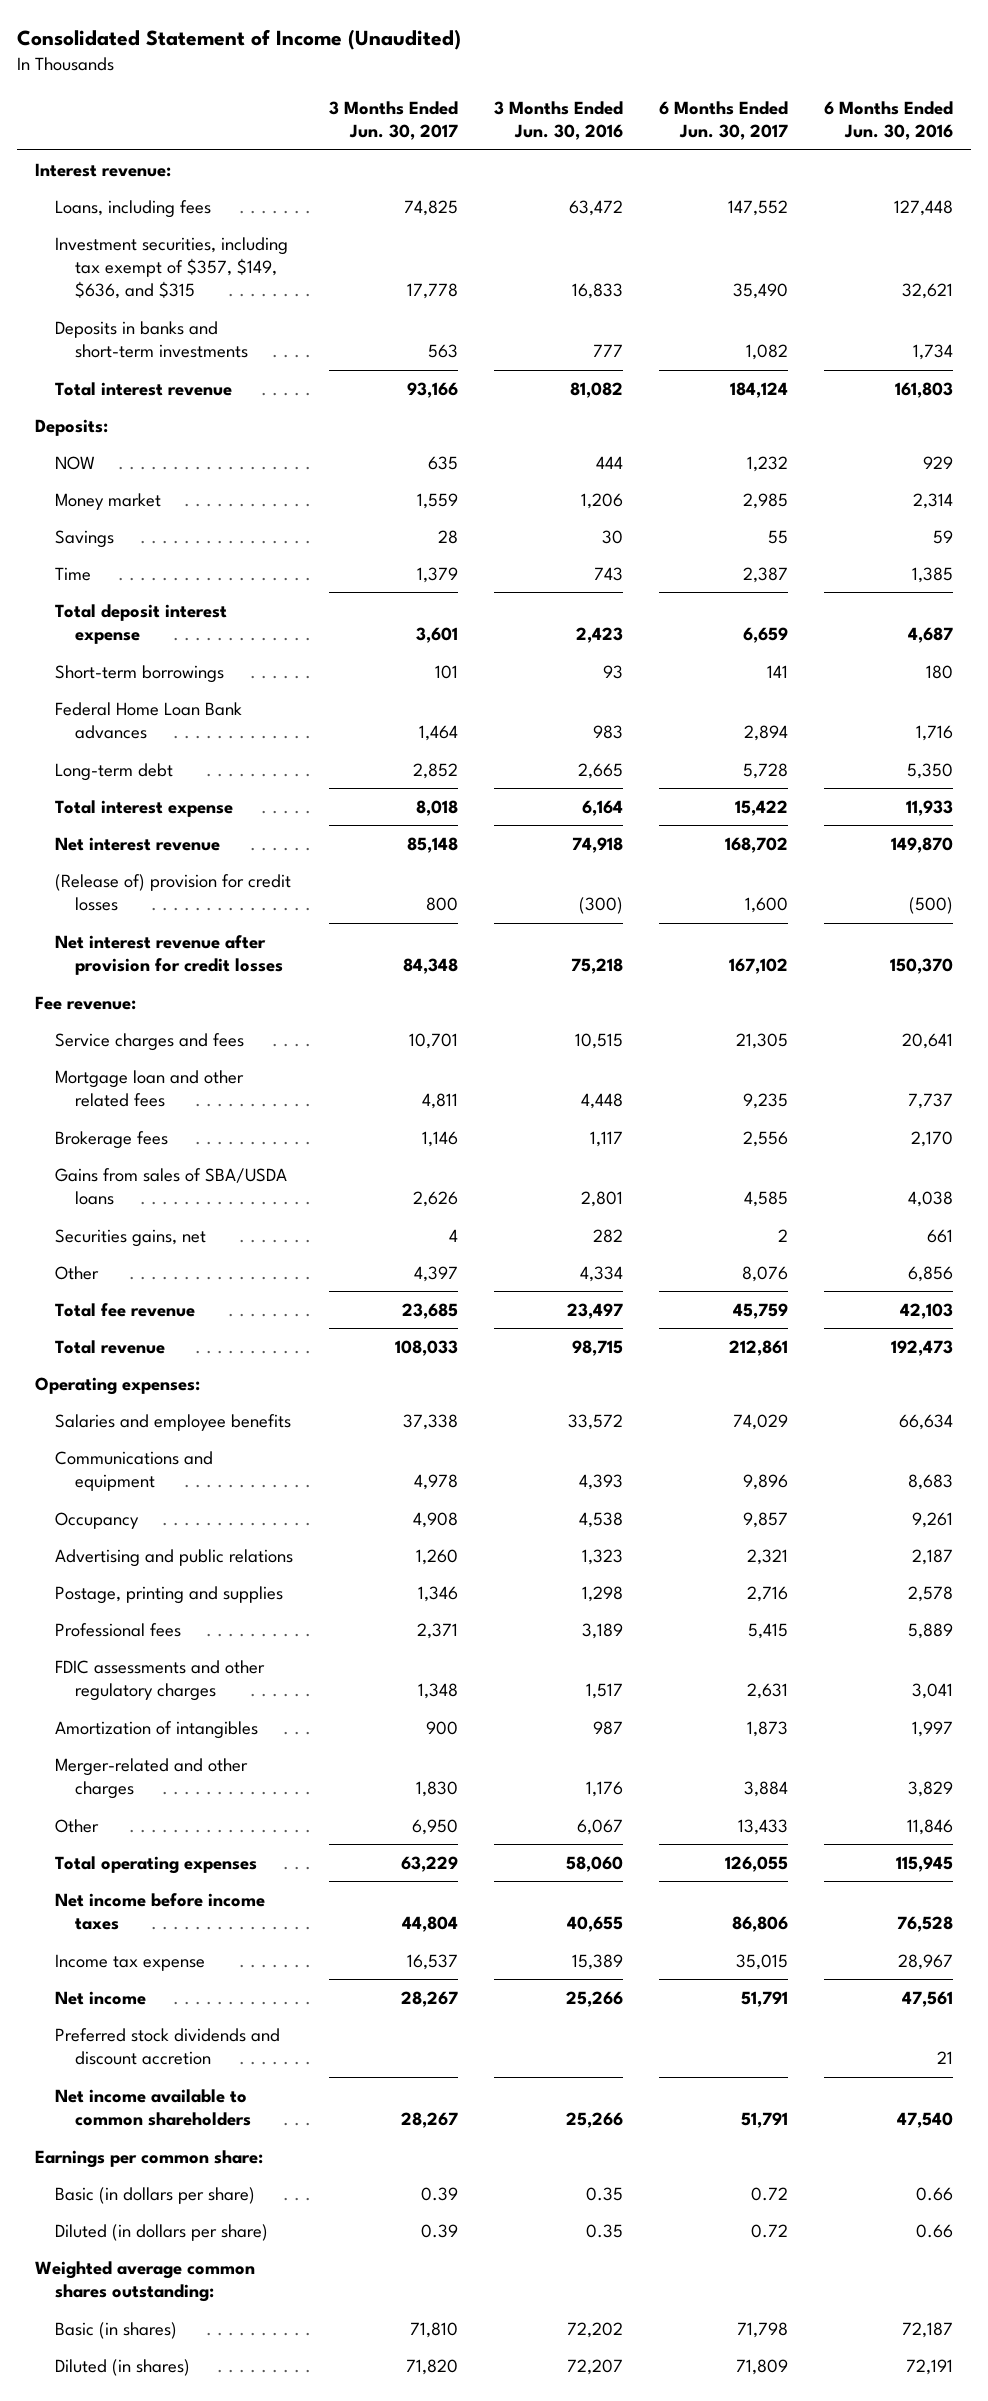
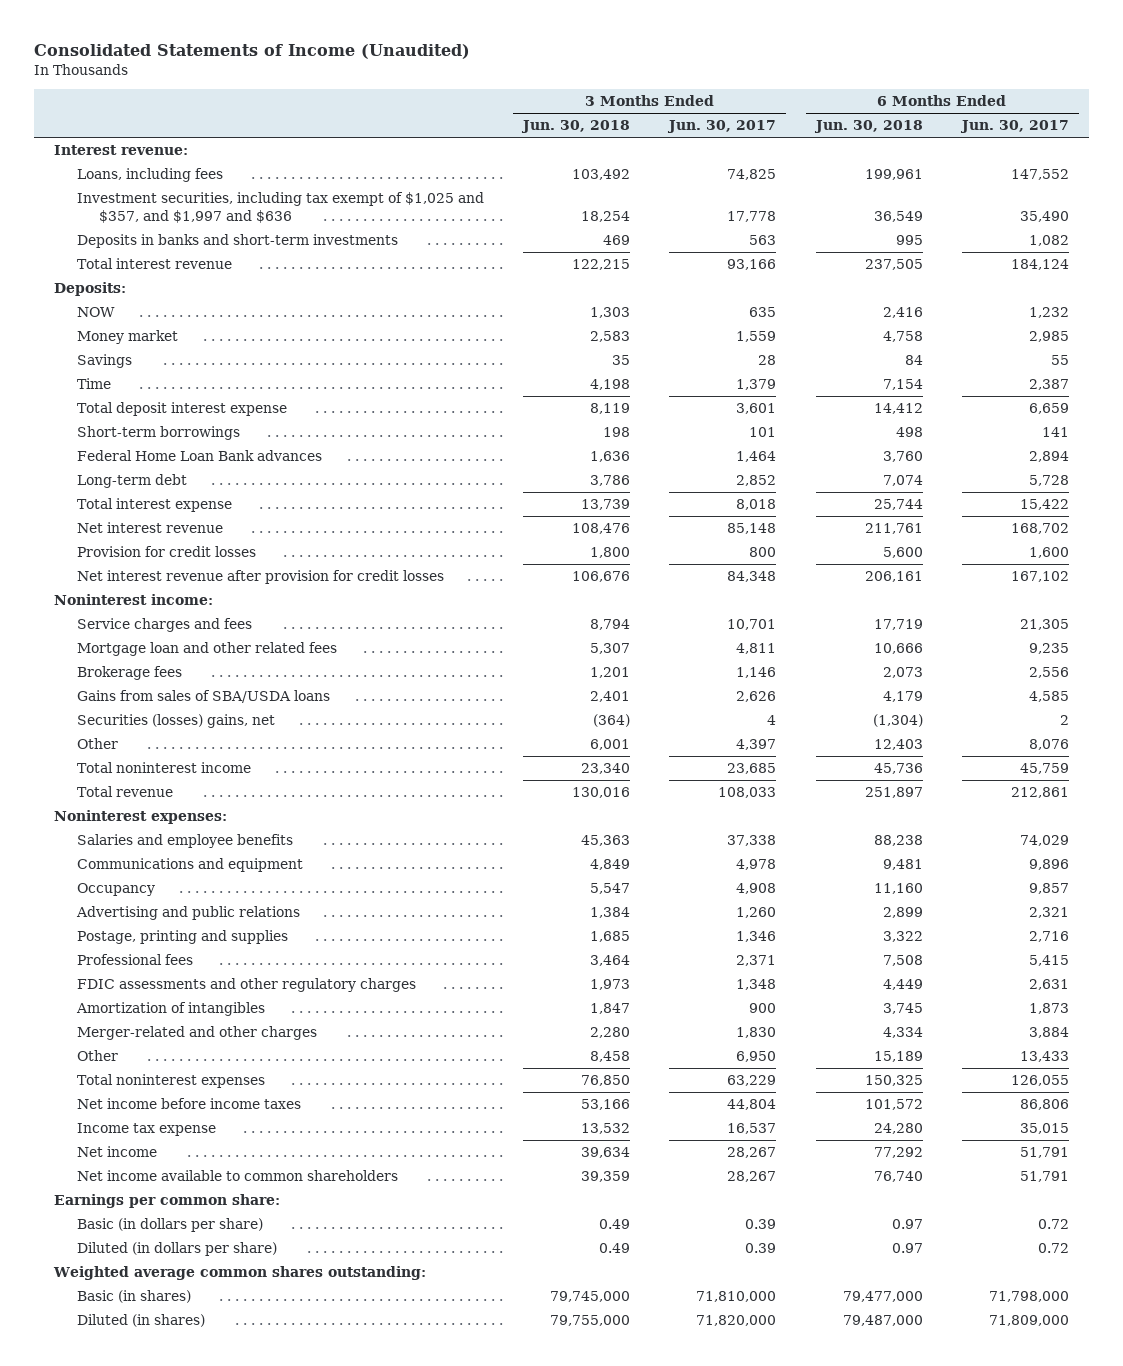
[16,29,461,51] Consolidated Statement of Income (Unaudited) -> [34,44,471,60] Consolidated Statements of Income (Unaudited)
[494,100,624,141] 3 Months Ended Jun. 30, 2016 -> none
[824,100,954,141] 6 Months Ended Jun. 30, 2016 -> none
none -> [520,120,630,134] Jun. 30, 2018
none -> [813,120,923,134] Jun. 30, 2018
[54,236,288,300] Investment securities, including tax exempt of $357, $149, $636, and $315 -> [76,192,484,224] Investment securities, including tax exempt of $1,025 and $357, and $1,997 and $636
[54,873,291,912] (Release of) provision for credit losses -> [76,546,256,558] Provision for credit losses
[34,995,136,1010] Fee revenue: -> [54,594,214,606] Noninterest income:
[54,1228,206,1247] Securities gains, net -> [76,714,275,729] Securities (losses) gains, net
[54,1302,195,1317] Total fee revenue -> [76,762,251,774] Total noninterest income
[34,1376,200,1395] Operating expenses: -> [54,810,228,825] Noninterest expenses:
[54,1855,257,1874] Total operating expenses -> [76,1074,265,1089] Total noninterest expenses
[54,2027,280,2066] Preferred stock dividends and discount accretion -> none
[409,2321,458,2338] 71,810 -> [696,1291,777,1303] 71,810,000
[737,2321,789,2338] 71,798 -> [988,1291,1069,1303] 71,798,000
[405,2358,458,2375] 71,820 -> [696,1315,777,1327] 71,820,000
[736,2358,789,2375] 71,809 -> [988,1315,1069,1327] 71,809,000

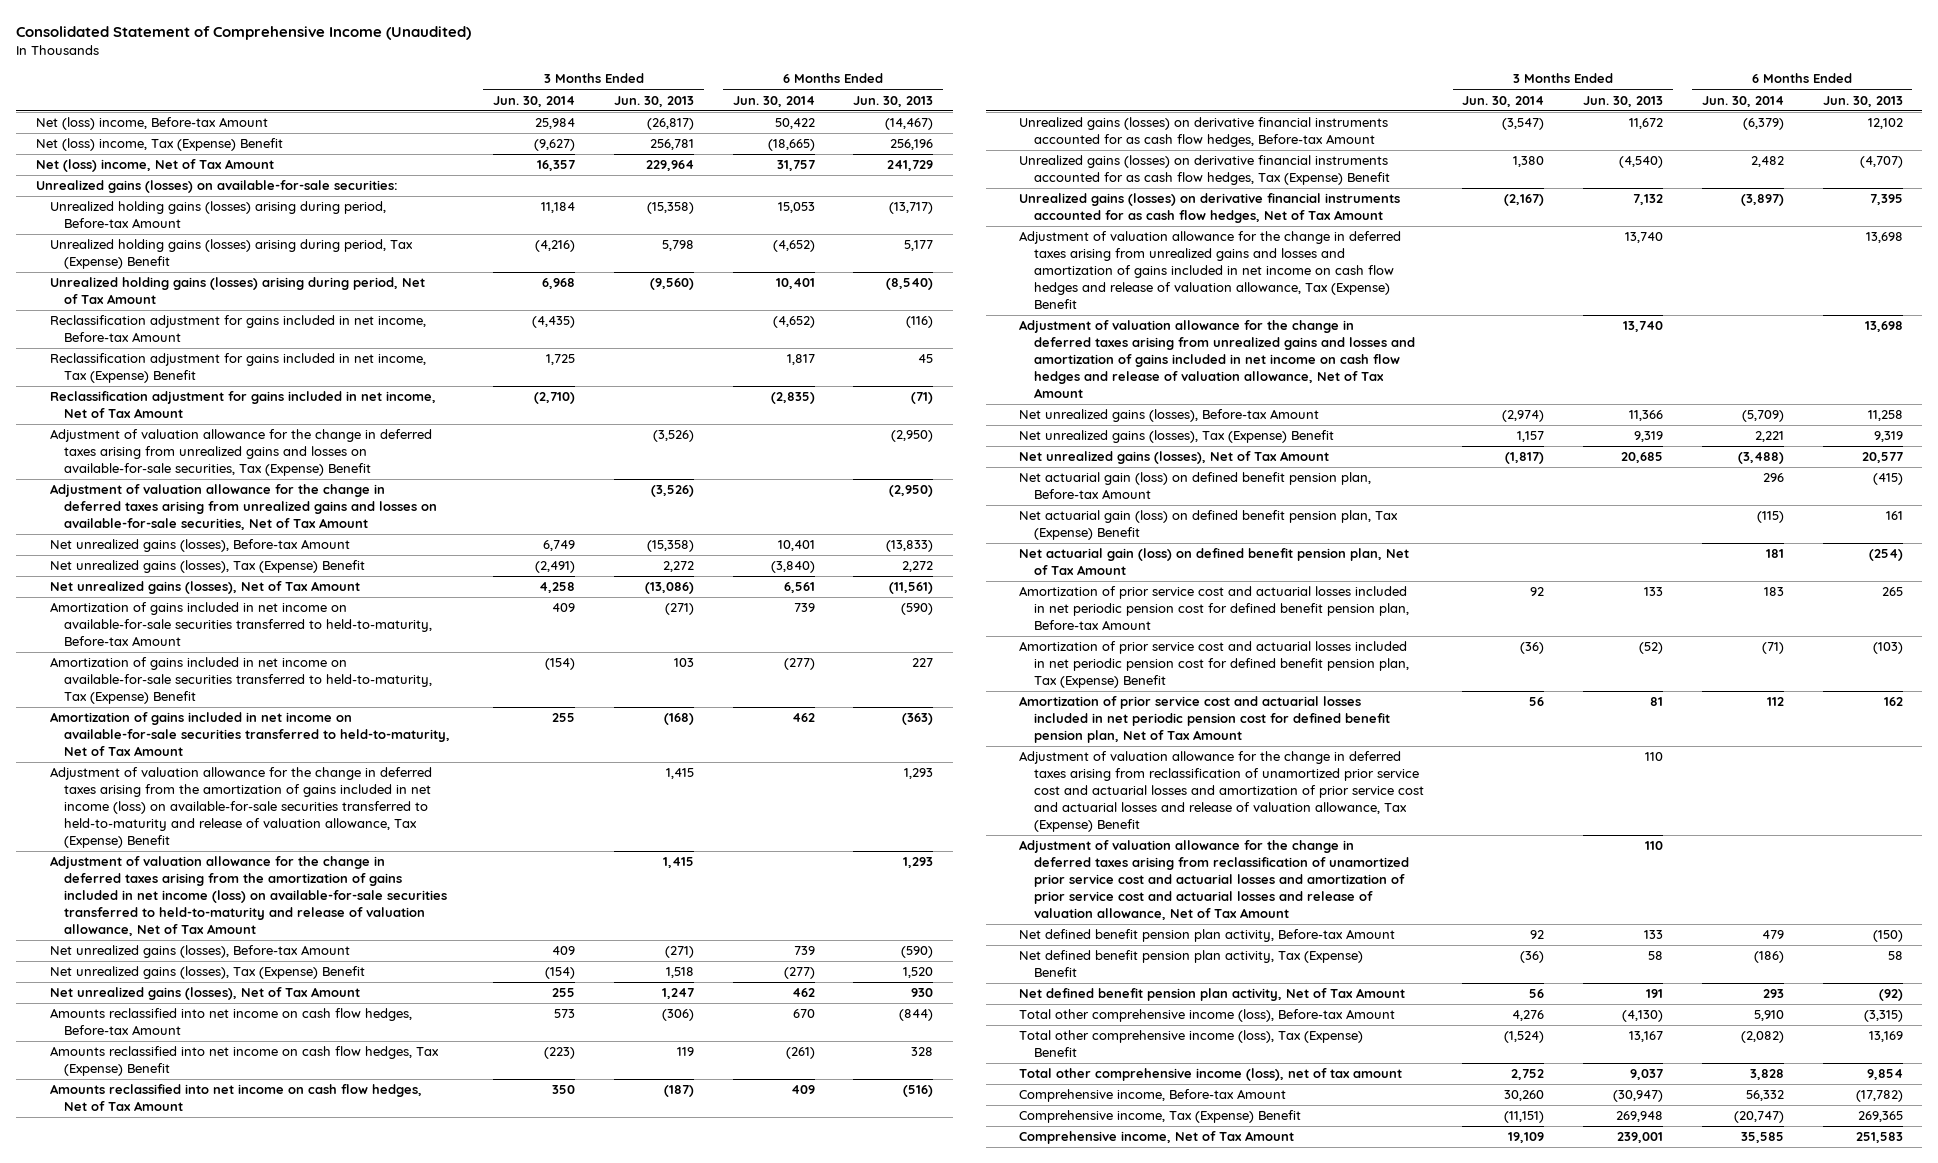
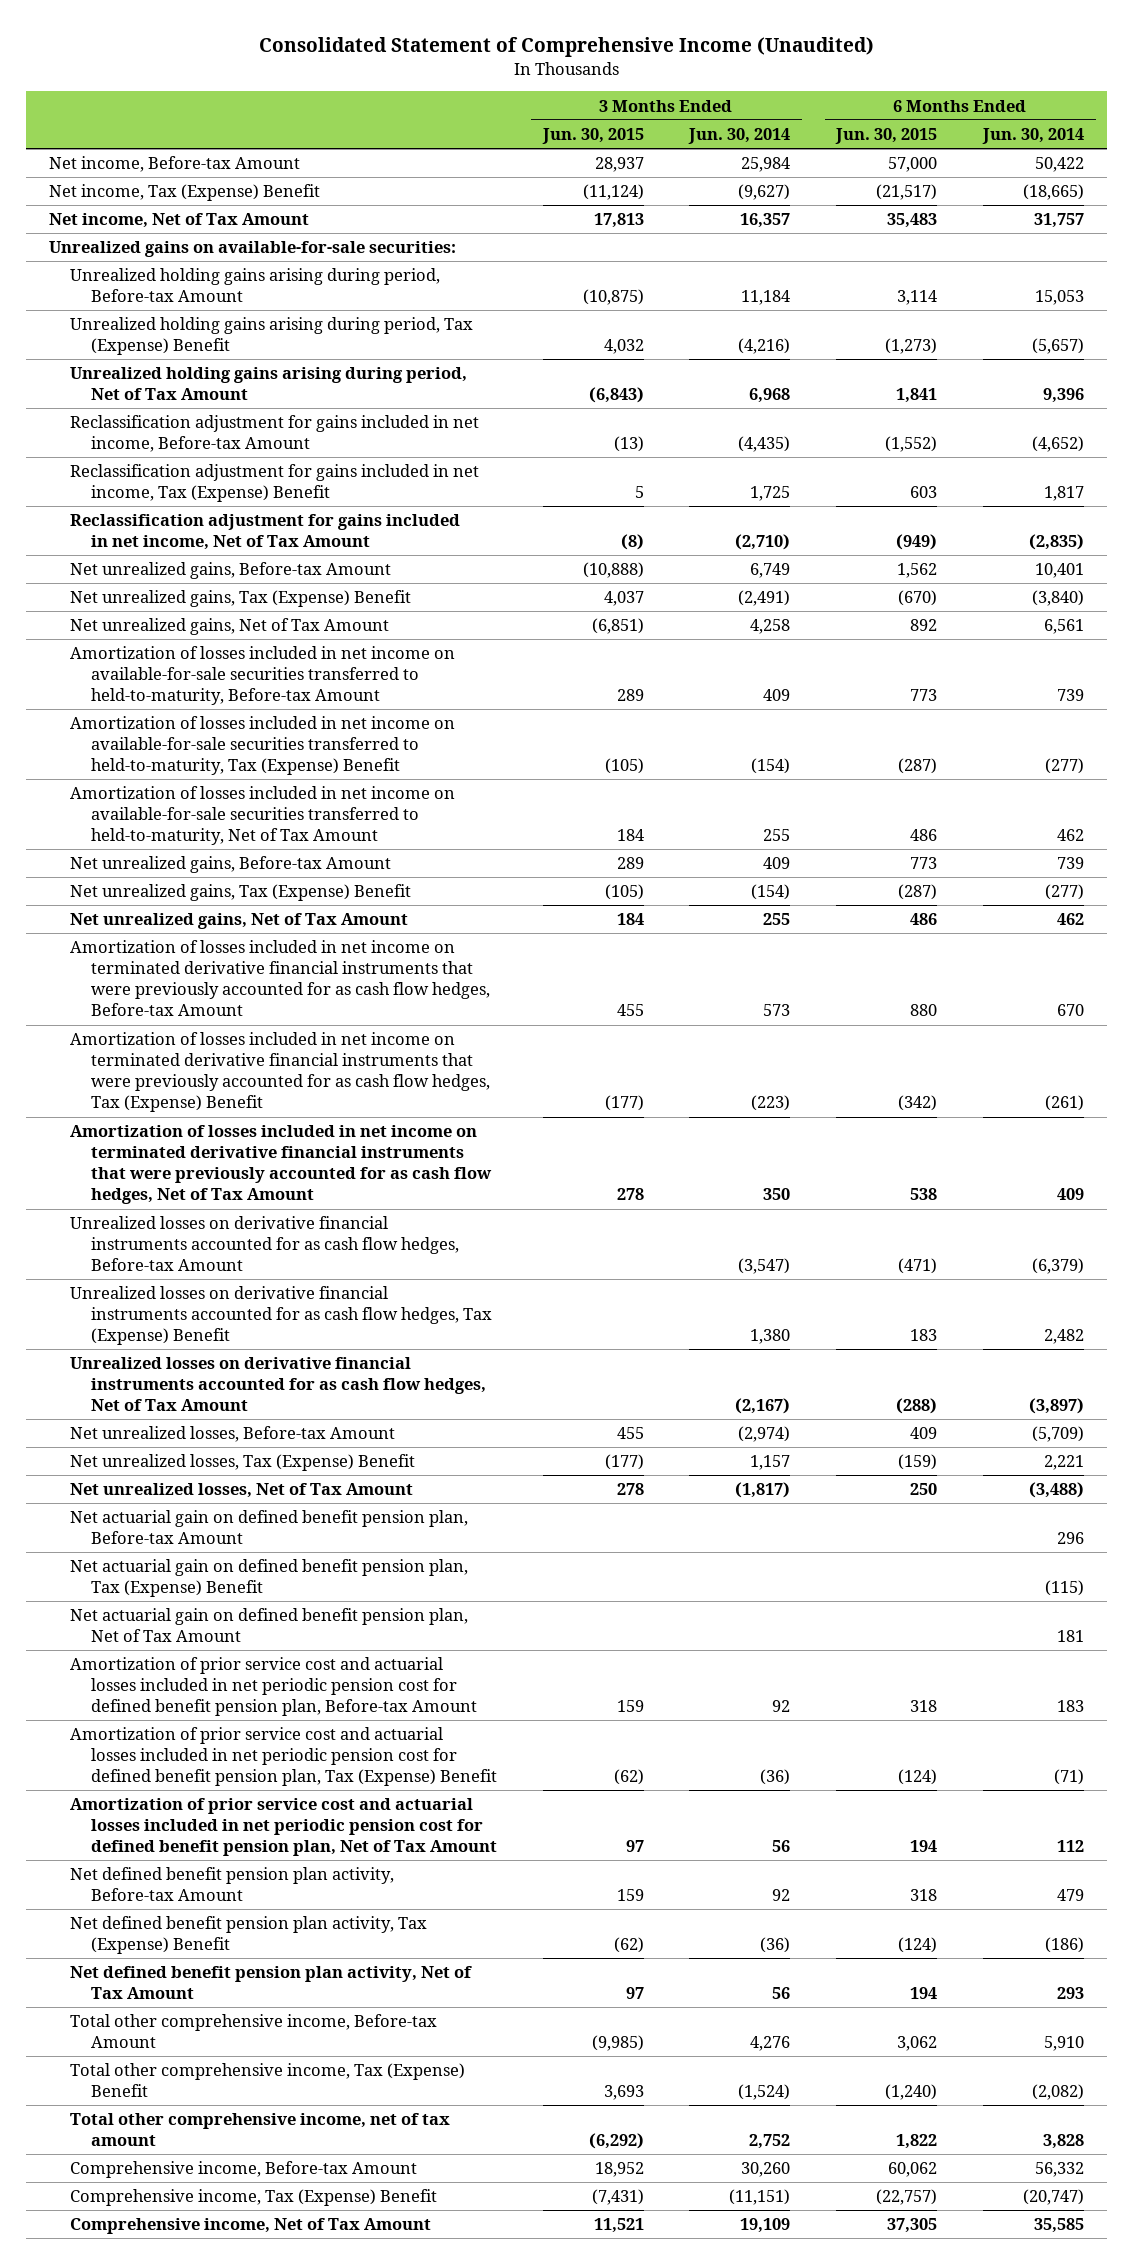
[613,95,694,107] Jun. 30, 2013 -> none
[853,95,934,107] Jun. 30, 2013 -> none
none -> [541,127,644,144] Jun. 30, 2015
none -> [835,127,938,144] Jun. 30, 2015
[35,117,268,131] Net (loss) income, Before-tax Amount -> [49,156,301,173] Net income, Before-tax Amount
[35,138,283,152] Net (loss) income, Tax (Expense) Benefit -> [49,184,321,202] Net income, Tax (Expense) Benefit
[35,159,274,173] Net (loss) income, Net of Tax Amount -> [49,213,310,229] Net income, Net of Tax Amount
[35,180,398,194] Unrealized gains (losses) on available-for-sale securities: -> [49,241,457,258] Unrealized gains on available-for-sale securities:
[50,201,387,229] Unrealized holding gains (losses) arising during period, Before-tax Amount -> [69,268,440,303] Unrealized holding gains arising during period, Before-tax Amount
[50,239,414,270] Unrealized holding gains (losses) arising during period, Tax (Expense) Benefit -> [69,317,473,356] Unrealized holding gains arising during period, Tax (Expense) Benefit
[772,240,815,253] (4,652) -> [1032,338,1085,355] (5,657)
[50,277,426,305] Unrealized holding gains (losses) arising during period, Net of Tax Amount -> [69,367,467,401] Unrealized holding gains arising during period, Net of Tax Amount
[775,278,815,290] 10,401 -> [1043,388,1085,404] 9,396
[50,429,433,477] Adjustment of valuation allowance for the change in deferred taxes arising from unrealized gains and losses on available-for-sale securities, Tax (Expense) Benefit -> none
[50,484,438,531] Adjustment of valuation allowance for the change in deferred taxes arising from unrealized gains and losses on available-for-sale securities, Net of Tax Amount -> none
[50,767,433,849] Adjustment of valuation allowance for the change in deferred taxes arising from the amortization of gains included in net income (loss) on available-for-sale securities transferred to held-to-maturity and release of valuation allowance, Tax (Expense) Benefit -> none
[50,856,448,937] Adjustment of valuation allowance for the change in deferred taxes arising from the amortization of gains included in net income (loss) on available-for-sale securities transferred to held-to-maturity and release of valuation allowance, Net of Tax Amount -> none
[1019,231,1402,310] Adjustment of valuation allowance for the change in deferred taxes arising from unrealized gains and losses and amortization of gains included in net income on cash flow hedges and release of valuation allowance, Tax (Expense) Benefit -> none
[1019,320,1415,399] Adjustment of valuation allowance for the change in deferred taxes arising from unrealized gains and losses and amortization of gains included in net income on cash flow hedges and release of valuation allowance, Net of Tax Amount -> none
[50,539,351,553] Net unrealized gains (losses), Before-tax Amount -> [69,562,391,580] Net unrealized gains, Before-tax Amount
[50,560,366,574] Net unrealized gains (losses), Tax (Expense) Benefit -> [69,590,411,608] Net unrealized gains, Tax (Expense) Benefit
[50,581,361,595] Net unrealized gains (losses), Net of Tax Amount -> [69,618,389,636] Net unrealized gains, Net of Tax Amount
[50,602,433,647] Amortization of gains included in net income on available-for-sale securities transferred to held-to-maturity, Before-tax Amount -> [69,646,455,706] Amortization of losses included in net income on available-for-sale securities transferred to held-to-maturity, Before-tax Amount
[50,657,433,705] Amortization of gains included in net income on available-for-sale securities transferred to held-to-maturity, Tax (Expense) Benefit -> [69,716,455,776] Amortization of losses included in net income on available-for-sale securities transferred to held-to-maturity, Tax (Expense) Benefit
[50,712,451,757] Amortization of gains included in net income on available-for-sale securities transferred to held-to-maturity, Net of Tax Amount -> [69,786,455,846] Amortization of losses included in net income on available-for-sale securities transferred to held-to-maturity, Net of Tax Amount
[50,945,351,959] Net unrealized gains (losses), Before-tax Amount -> [69,856,391,874] Net unrealized gains, Before-tax Amount
[50,966,366,980] Net unrealized gains (losses), Tax (Expense) Benefit -> [69,884,411,902] Net unrealized gains, Tax (Expense) Benefit
[50,987,361,1001] Net unrealized gains (losses), Net of Tax Amount -> [69,913,408,930] Net unrealized gains, Net of Tax Amount
[50,1008,413,1036] Amounts reclassified into net income on cash flow hedges, Before-tax Amount -> [69,940,490,1017] Amortization of losses included in net income on terminated derivative financial instruments that were previously accounted for as cash flow hedges, Before-tax Amount
[50,1046,440,1077] Amounts reclassified into net income on cash flow hedges, Tax (Expense) Benefit -> [69,1032,490,1113] Amortization of losses included in net income on terminated derivative financial instruments that were previously accounted for as cash flow hedges, Tax (Expense) Benefit
[50,1084,423,1112] Amounts reclassified into net income on cash flow hedges, Net of Tax Amount -> [69,1125,492,1205] Amortization of losses included in net income on terminated derivative financial instruments that were previously accounted for as cash flow hedges, Net of Tax Amount
[1019,117,1389,148] Unrealized gains (losses) on derivative financial instruments accounted for as cash flow hedges, Before-tax Amount -> [69,1216,459,1272] Unrealized losses on derivative financial instruments accounted for as cash flow hedges, Before-tax Amount
[1019,155,1390,186] Unrealized gains (losses) on derivative financial instruments accounted for as cash flow hedges, Tax (Expense) Benefit -> [69,1286,492,1346] Unrealized losses on derivative financial instruments accounted for as cash flow hedges, Tax (Expense) Benefit
[1019,193,1401,224] Unrealized gains (losses) on derivative financial instruments accounted for as cash flow hedges, Net of Tax Amount -> [69,1357,486,1412] Unrealized losses on derivative financial instruments accounted for as cash flow hedges, Net of Tax Amount
[1019,409,1320,423] Net unrealized gains (losses), Before-tax Amount -> [69,1426,395,1443] Net unrealized losses, Before-tax Amount
[1019,430,1335,444] Net unrealized gains (losses), Tax (Expense) Benefit -> [69,1454,415,1472] Net unrealized losses, Tax (Expense) Benefit
[1019,451,1330,465] Net unrealized gains (losses), Net of Tax Amount -> [69,1483,413,1499] Net unrealized losses, Net of Tax Amount
[1019,472,1372,500] Net actuarial gain (loss) on defined benefit pension plan, Before-tax Amount -> [69,1510,468,1545] Net actuarial gain on defined benefit pension plan, Before-tax Amount
[1019,510,1399,541] Net actuarial gain (loss) on defined benefit pension plan, Tax (Expense) Benefit -> [69,1559,468,1598] Net actuarial gain on defined benefit pension plan, Tax (Expense) Benefit
[1019,548,1410,576] Net actuarial gain (loss) on defined benefit pension plan, Net of Tax Amount -> [69,1608,468,1643] Net actuarial gain on defined benefit pension plan, Net of Tax Amount
[1019,751,1424,833] Adjustment of valuation allowance for the change in deferred taxes arising from reclassification of unamortized prior service cost and actuarial losses and amortization of prior service cost and actuarial losses and release of valuation allowance, Tax (Expense) Benefit -> none
[1019,840,1409,921] Adjustment of valuation allowance for the change in deferred taxes arising from reclassification of unamortized prior service cost and actuarial losses and amortization of prior service cost and actuarial losses and release of valuation allowance, Net of Tax Amount -> none
[1019,1009,1396,1023] Total other comprehensive income (loss), Before-tax Amount -> [69,2014,437,2049] Total other comprehensive income, Before-tax Amount
[1019,1030,1364,1058] Total other comprehensive income (loss), Tax (Expense) Benefit -> [69,2063,465,2098] Total other comprehensive income, Tax (Expense) Benefit
[1019,1068,1403,1082] Total other comprehensive income (loss), net of tax amount -> [69,2113,450,2147] Total other comprehensive income, net of tax amount

